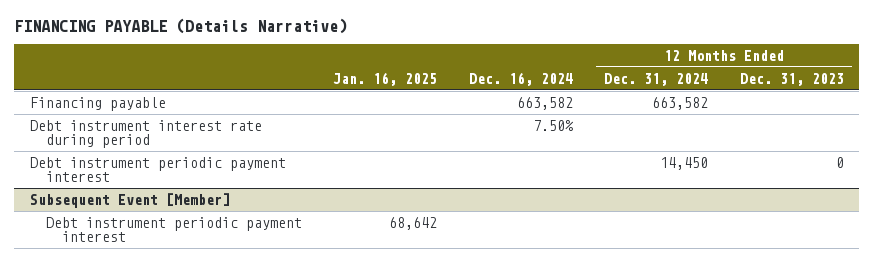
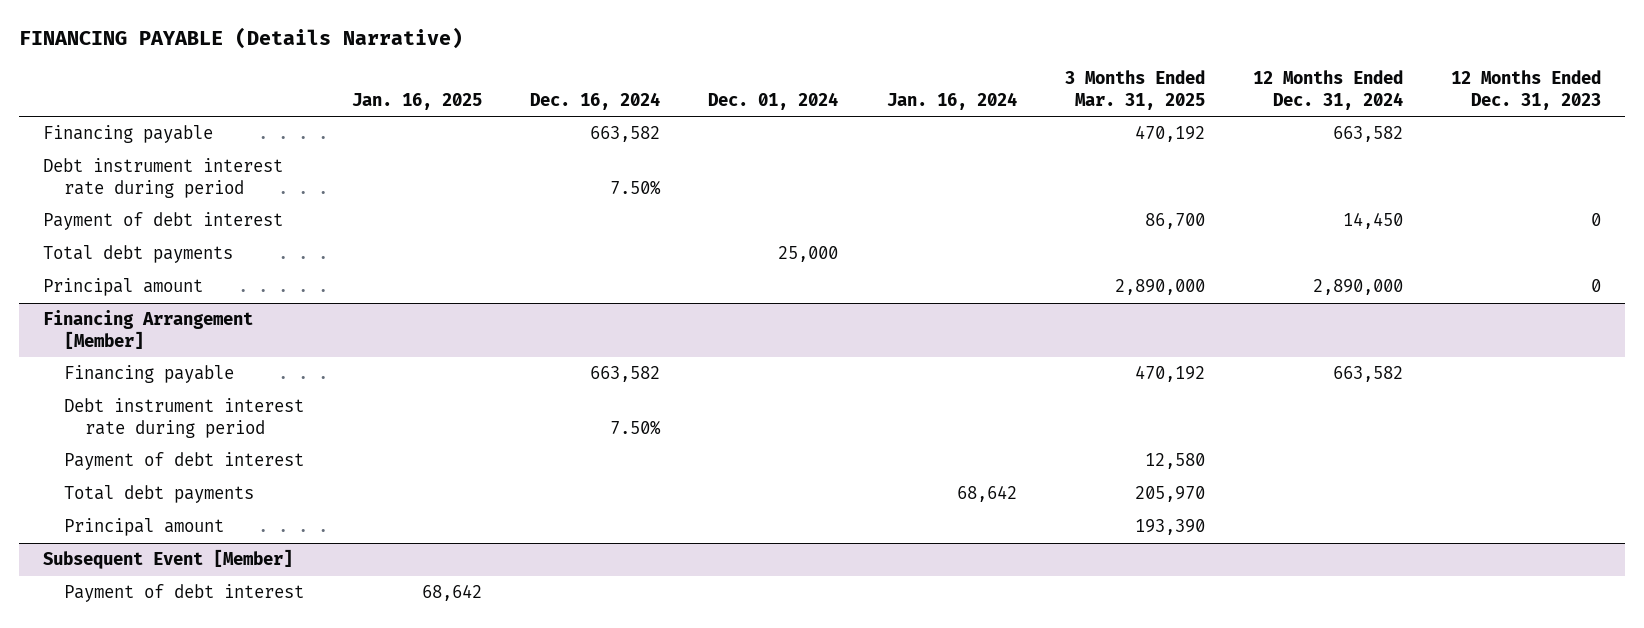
none -> [708,91,839,110] Dec. 01, 2024
none -> [886,91,1017,110] Jan. 16, 2024
none -> [1064,70,1205,110] 3 Months Ended Mar. 31, 2025
[29,156,286,183] Debt instrument periodic payment interest -> [43,212,284,231] Payment of debt interest
none -> [43,245,234,264] Total debt payments
none -> [43,278,204,297] Principal amount
none -> [43,310,254,349] Financing Arrangement [Member]
none -> [63,365,234,384] Financing payable
none -> [63,398,304,438] Debt instrument interest rate during period
none -> [63,452,304,471] Payment of debt interest
none -> [63,485,254,504] Total debt payments
none -> [63,518,224,537] Principal amount
[45,216,302,243] Debt instrument periodic payment interest -> [63,584,304,603] Payment of debt interest

